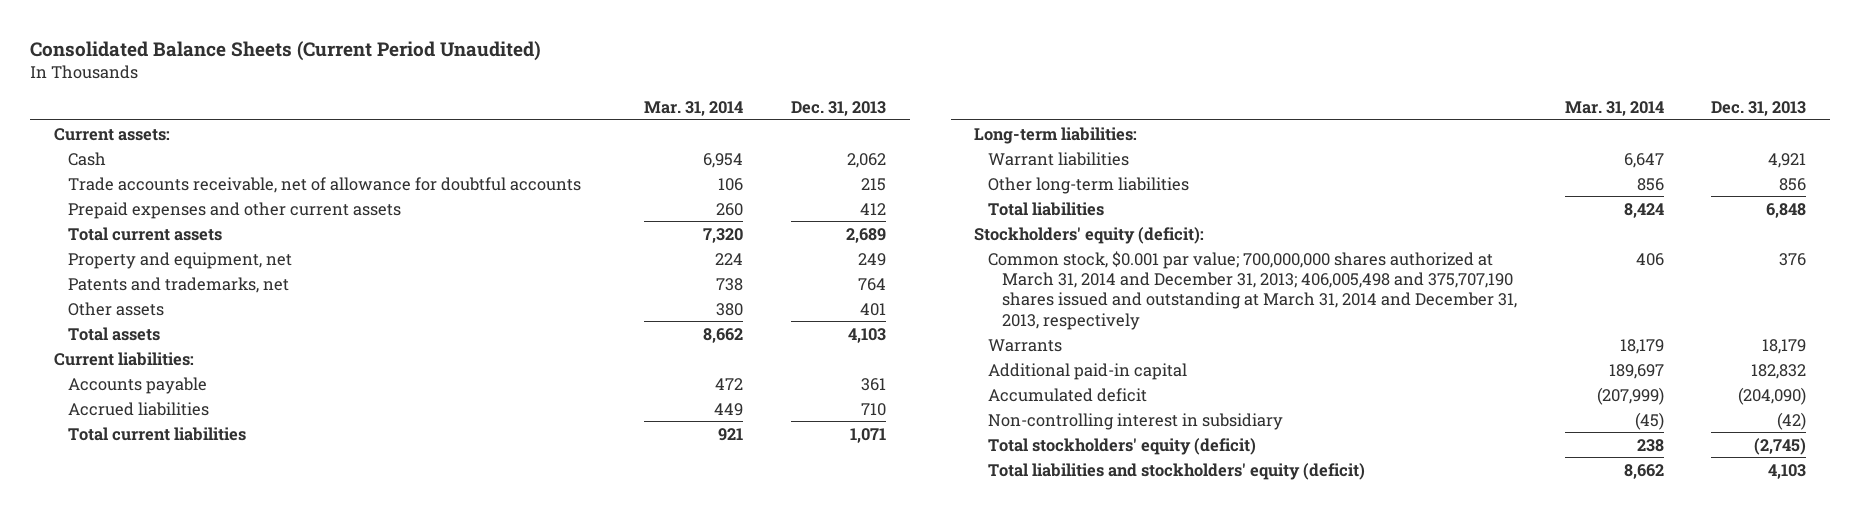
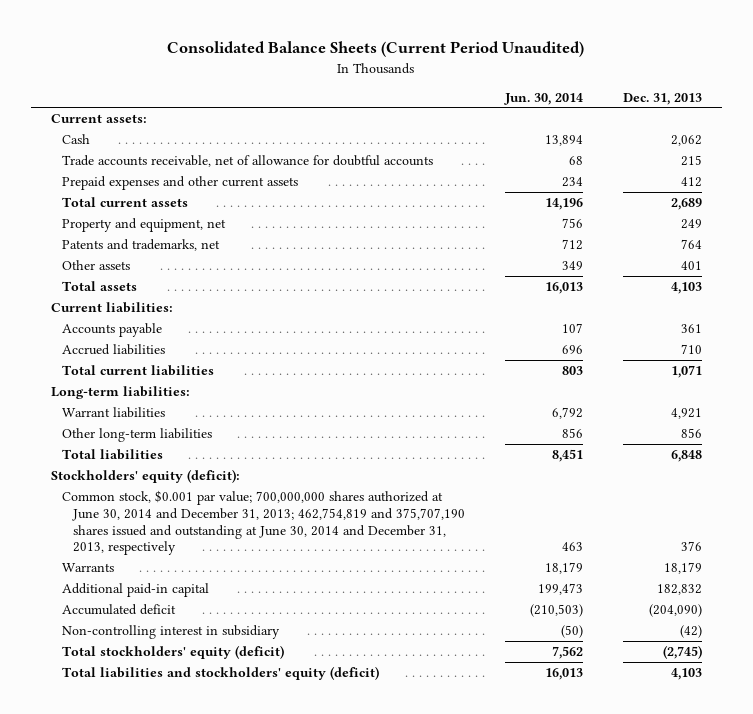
[644,101,744,117] Mar. 31, 2014 -> none
none -> [503,92,583,105] Jun. 30, 2014
[988,250,1518,330] Common stock, $0.001 par value; 700,000,000 shares authorized at March 31, 2014 and December 31, 2013; 406,005,498 and 375,707,190 shares issued and outstanding at March 31, 2014 and December 31, 2013, respectively -> [61,489,465,556] Common stock, $0.001 par value; 700,000,000 shares authorized at June 30, 2014 and December 31, 2013; 462,754,819 and 375,707,190 shares issued and outstanding at June 30, 2014 and December 31, 2013, respectively

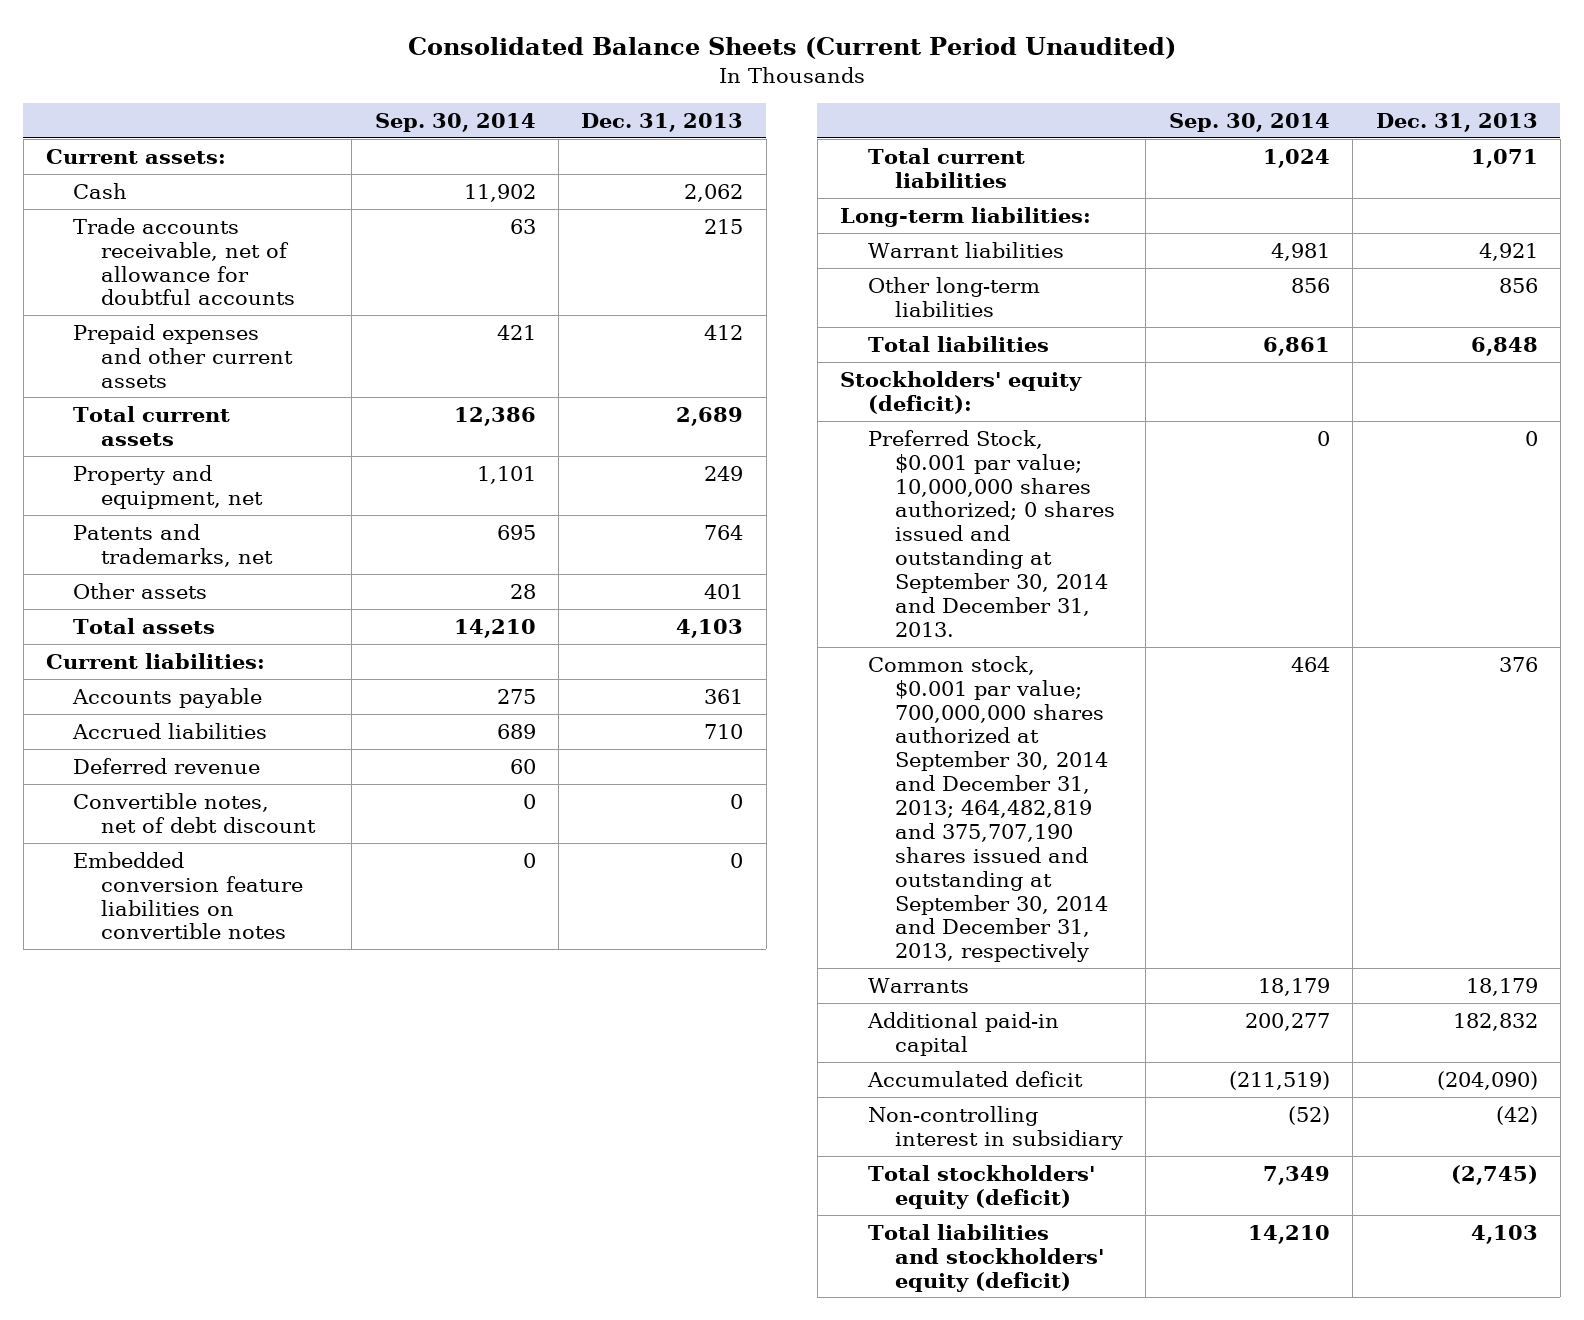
[503,92,583,105] Jun. 30, 2014 -> none
none -> [374,113,536,133] Sep. 30, 2014
none -> [73,757,261,774] Deferred revenue
none -> [73,792,316,833] Convertible notes, net of debt discount
none -> [73,851,303,940] Embedded conversion feature liabilities on convertible notes
none -> [867,429,1116,637] Preferred Stock, $0.001 par value; 10,000,000 shares authorized; 0 shares issued and outstanding at September 30, 2014 and December 31, 2013.
[61,489,465,556] Common stock, $0.001 par value; 700,000,000 shares authorized at June 30, 2014 and December 31, 2013; 462,754,819 and 375,707,190 shares issued and outstanding at June 30, 2014 and December 31, 2013, respectively -> [867,655,1109,963] Common stock, $0.001 par value; 700,000,000 shares authorized at September 30, 2014 and December 31, 2013; 464,482,819 and 375,707,190 shares issued and outstanding at September 30, 2014 and December 31, 2013, respectively

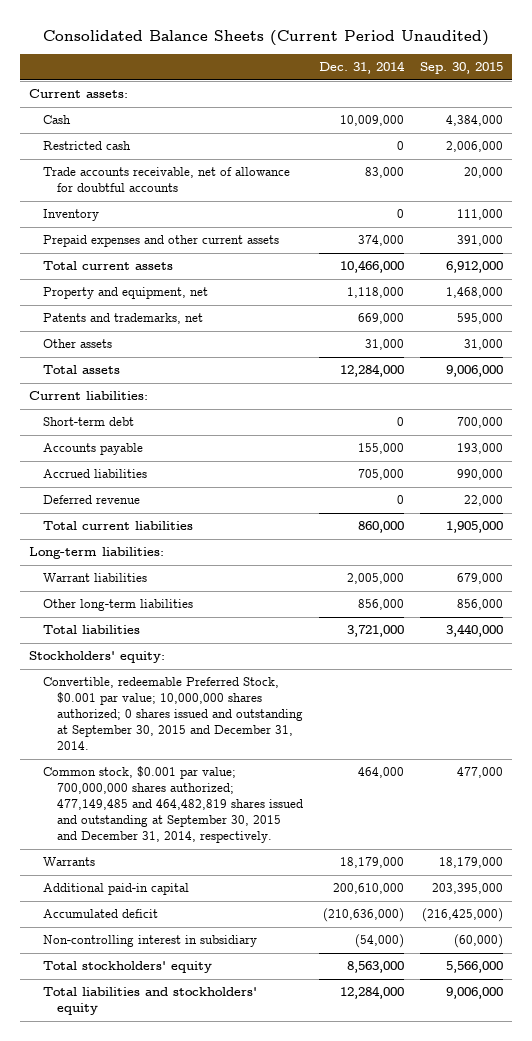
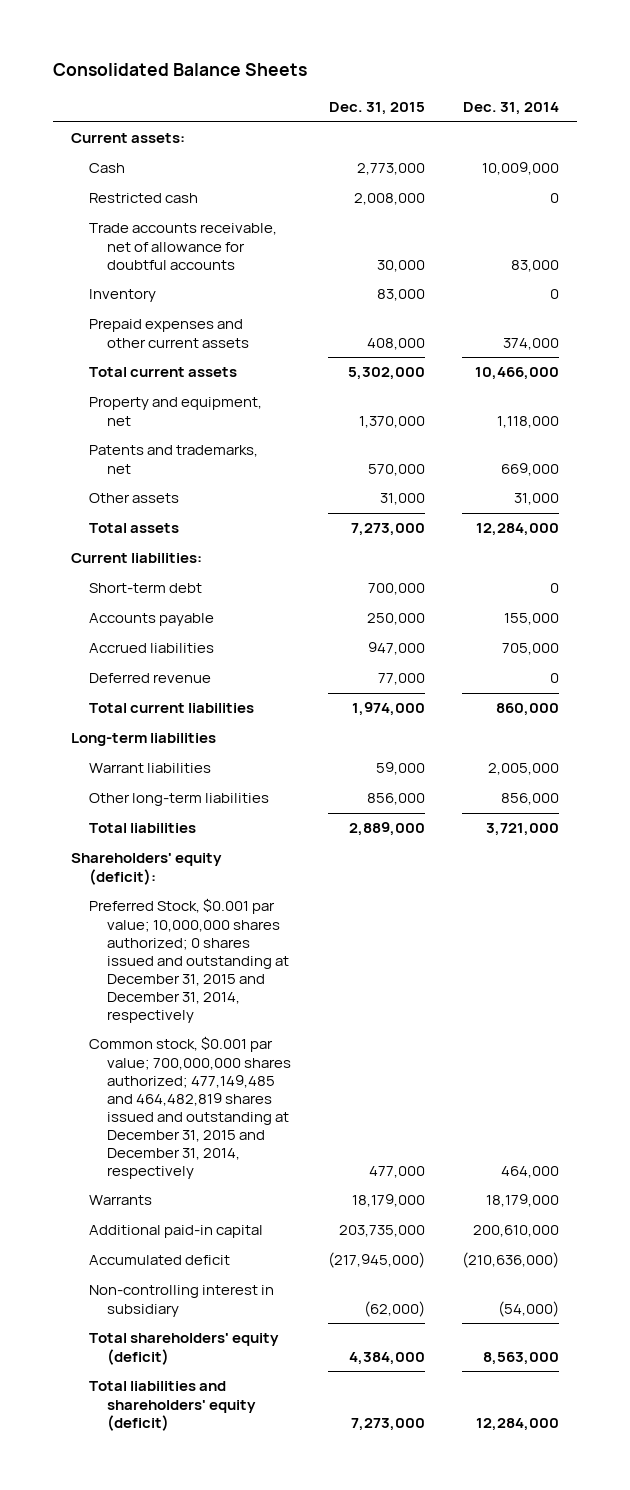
[42,29,489,46] Consolidated Balance Sheets (Current Period Unaudited) -> [52,63,307,77] Consolidated Balance Sheets
[420,62,504,75] Sep. 30, 2015 -> none
none -> [328,102,425,116] Dec. 31, 2015
[28,547,164,560] Long-term liabilities: -> [71,733,217,747] Long-term liabilities
[28,651,165,664] Stockholders' equity: -> [71,853,223,885] Shareholders' equity (deficit):
[42,677,303,751] Convertible, redeemable Preferred Stock, $0.001 par value; 10,000,000 shares authorized; 0 shares issued and outstanding at September 30, 2015 and December 31, 2014. -> [88,898,289,1024] Preferred Stock, $0.001 par value; 10,000,000 shares authorized; 0 shares issued and outstanding at December 31, 2015 and December 31, 2014, respectively
[42,766,303,844] Common stock, $0.001 par value; 700,000,000 shares authorized; 477,149,485 and 464,482,819 shares issued and outstanding at September 30, 2015 and December 31, 2014, respectively. -> [88,1036,291,1180] Common stock, $0.001 par value; 700,000,000 shares authorized; 477,149,485 and 464,482,819 shares issued and outstanding at December 31, 2015 and December 31, 2014, respectively
[42,961,212,974] Total stockholders' equity -> [88,1333,279,1365] Total shareholders' equity (deficit)
[42,987,257,1016] Total liabilities and stockholders' equity -> [88,1381,256,1431] Total liabilities and shareholders' equity (deficit)

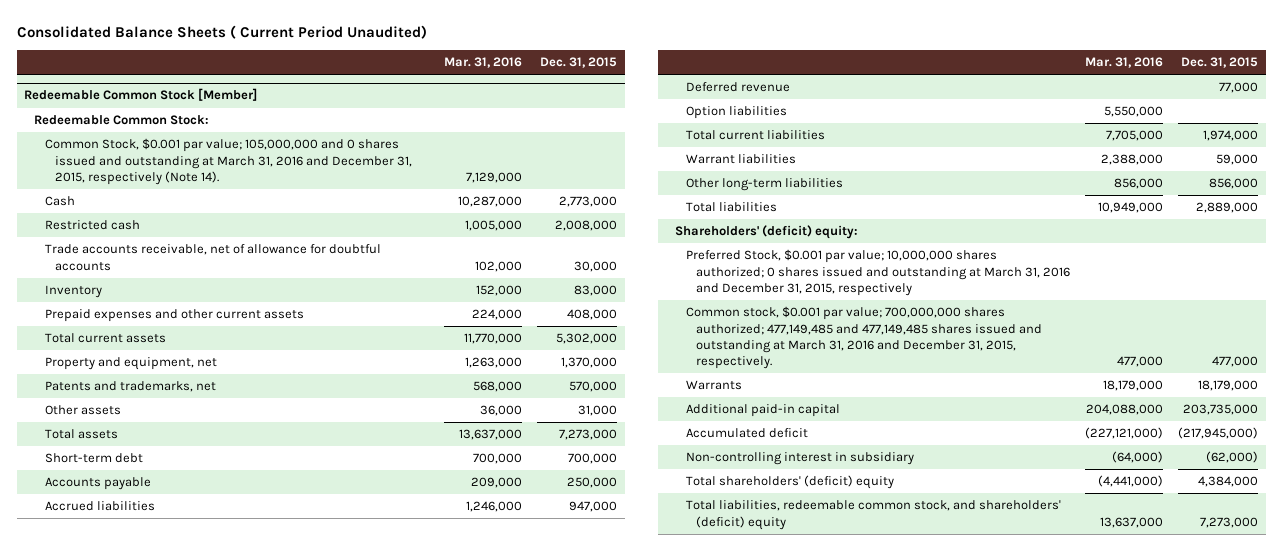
[52,63,307,77] Consolidated Balance Sheets -> [16,24,427,39] Consolidated Balance Sheets ( Current Period Unaudited)
[462,102,559,116] Dec. 31, 2014 -> none
none -> [444,57,523,69] Mar. 31, 2016
[71,133,186,144] Current assets: -> none
none -> [24,88,258,102] Redeemable Common Stock [Member]
none -> [34,115,210,126] Redeemable Common Stock:
none -> [44,138,413,186] Common Stock, $0.001 par value; 105,000,000 and 0 shares issued and outstanding at March 31, 2016 and December 31, 2015, respectively (Note 14).
[71,553,203,564] Current liabilities: -> none
none -> [685,106,787,120] Option liabilities
[71,733,217,747] Long-term liabilities -> none
[71,853,223,885] Shareholders' equity (deficit): -> [675,225,859,240] Shareholders' (deficit) equity:
[88,898,289,1024] Preferred Stock, $0.001 par value; 10,000,000 shares authorized; 0 shares issued and outstanding at December 31, 2015 and December 31, 2014, respectively -> [685,249,1071,297] Preferred Stock, $0.001 par value; 10,000,000 shares authorized; 0 shares issued and outstanding at March 31, 2016 and December 31, 2015, respectively
[88,1036,291,1180] Common stock, $0.001 par value; 700,000,000 shares authorized; 477,149,485 and 464,482,819 shares issued and outstanding at December 31, 2015 and December 31, 2014, respectively -> [685,306,1043,370] Common stock, $0.001 par value; 700,000,000 shares authorized; 477,149,485 and 477,149,485 shares issued and outstanding at March 31, 2016 and December 31, 2015, respectively.
[88,1333,279,1365] Total shareholders' equity (deficit) -> [685,475,894,490] Total shareholders' (deficit) equity
[88,1381,256,1431] Total liabilities and shareholders' equity (deficit) -> [685,500,1061,530] Total liabilities, redeemable common stock, and shareholders' (deficit) equity

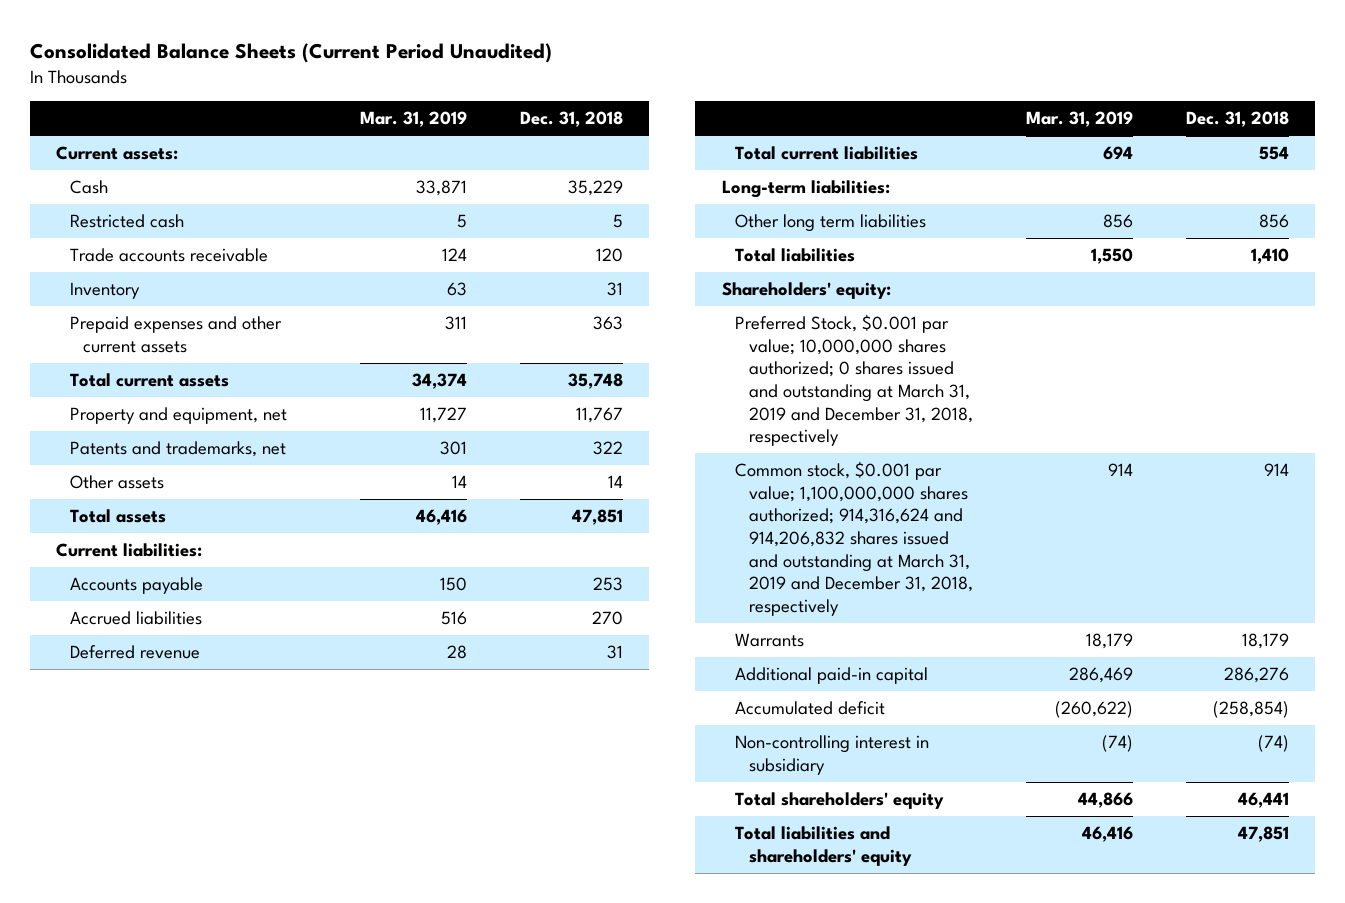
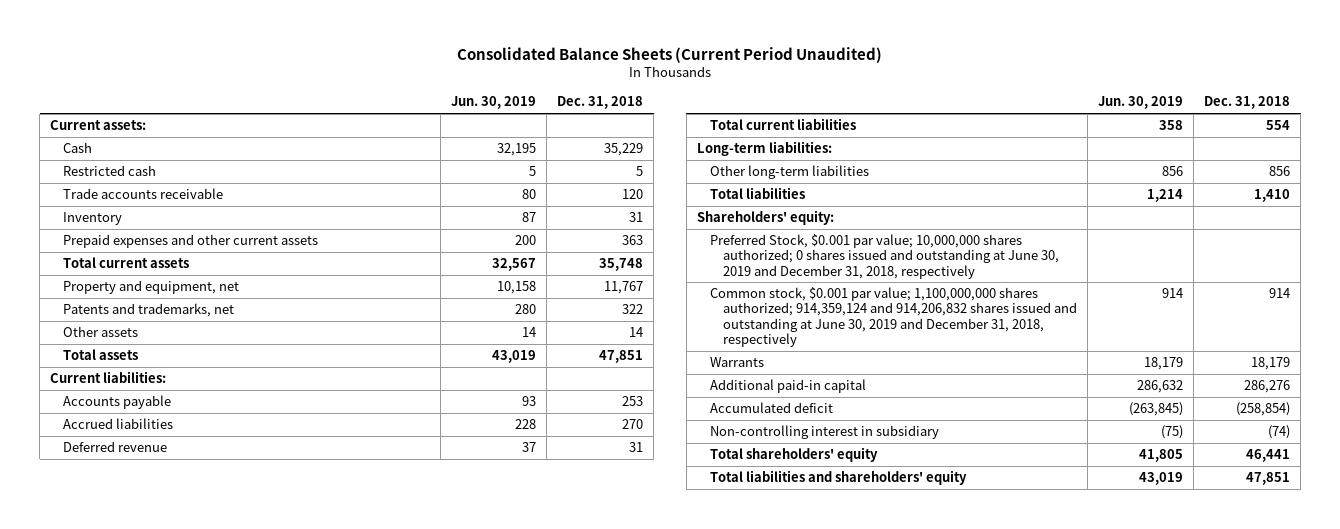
[360,111,468,128] Mar. 31, 2019 -> none
none -> [451,96,537,110] Jun. 30, 2019
[735,214,927,233] Other long term liabilities -> [709,165,869,180] Other long-term liabilities
[735,314,974,447] Preferred Stock, $0.001 par value; 10,000,000 shares authorized; 0 shares issued and outstanding at March 31, 2019 and December 31, 2018, respectively -> [709,234,1059,279] Preferred Stock, $0.001 par value; 10,000,000 shares authorized; 0 shares issued and outstanding at June 30, 2019 and December 31, 2018, respectively
[735,461,974,616] Common stock, $0.001 par value; 1,100,000,000 shares authorized; 914,316,624 and 914,206,832 shares issued and outstanding at March 31, 2019 and December 31, 2018, respectively -> [709,287,1077,347] Common stock, $0.001 par value; 1,100,000,000 shares authorized; 914,359,124 and 914,206,832 shares issued and outstanding at June 30, 2019 and December 31, 2018, respectively

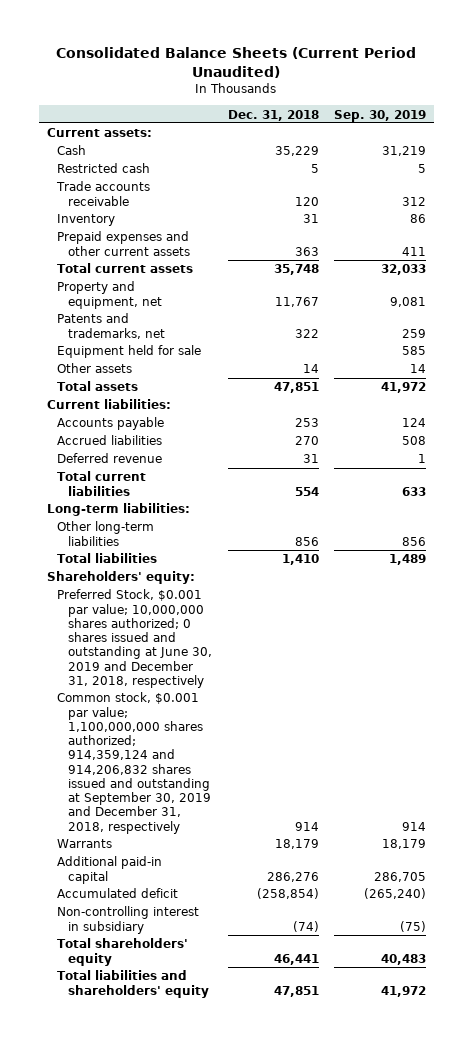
[451,96,537,110] Jun. 30, 2019 -> none
none -> [333,109,426,122] Sep. 30, 2019
none -> [57,345,202,359] Equipment held for sale
[709,287,1077,347] Common stock, $0.001 par value; 1,100,000,000 shares authorized; 914,359,124 and 914,206,832 shares issued and outstanding at June 30, 2019 and December 31, 2018, respectively -> [57,692,212,834] Common stock, $0.001 par value; 1,100,000,000 shares authorized; 914,359,124 and 914,206,832 shares issued and outstanding at September 30, 2019 and December 31, 2018, respectively

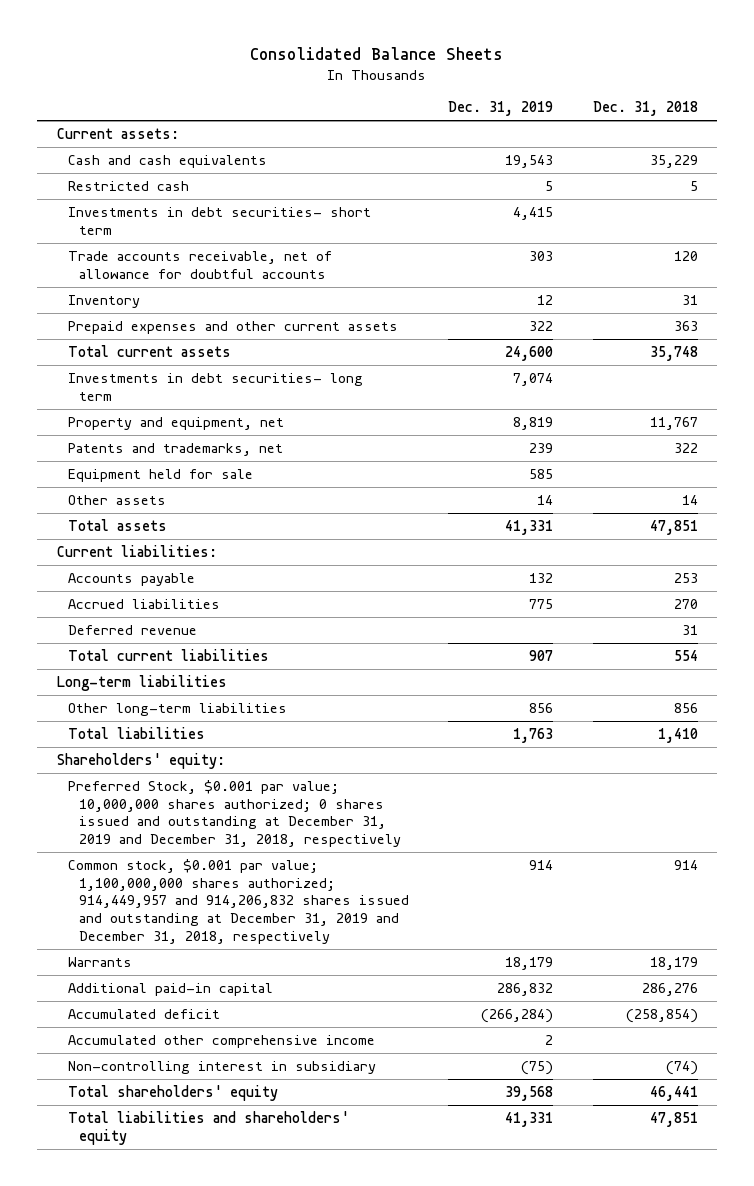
[56,46,417,78] Consolidated Balance Sheets (Current Period Unaudited) -> [250,46,504,60] Consolidated Balance Sheets
[333,109,426,122] Sep. 30, 2019 -> none
none -> [448,101,554,117] Dec. 31, 2019
[57,145,87,156] Cash -> [67,154,267,168] Cash and cash equivalents
none -> [67,206,371,235] Investments in debt securities- short term
[56,181,151,206] Trade accounts receivable -> [67,250,332,279] Trade accounts receivable, net of allowance for doubtful accounts
none -> [67,372,363,401] Investments in debt securities- long term
[46,503,190,517] Long-term liabilities: -> [56,674,227,691] Long-term liabilities
[57,589,213,688] Preferred Stock, $0.001 par value; 10,000,000 shares authorized; 0 shares issued and outstanding at June 30, 2019 and December 31, 2018, respectively -> [67,779,401,848] Preferred Stock, $0.001 par value; 10,000,000 shares authorized; 0 shares issued and outstanding at December 31, 2019 and December 31, 2018, respectively
[57,692,212,834] Common stock, $0.001 par value; 1,100,000,000 shares authorized; 914,359,124 and 914,206,832 shares issued and outstanding at September 30, 2019 and December 31, 2018, respectively -> [67,858,409,944] Common stock, $0.001 par value; 1,100,000,000 shares authorized; 914,449,957 and 914,206,832 shares issued and outstanding at December 31, 2019 and December 31, 2018, respectively
none -> [67,1034,375,1048] Accumulated other comprehensive income

